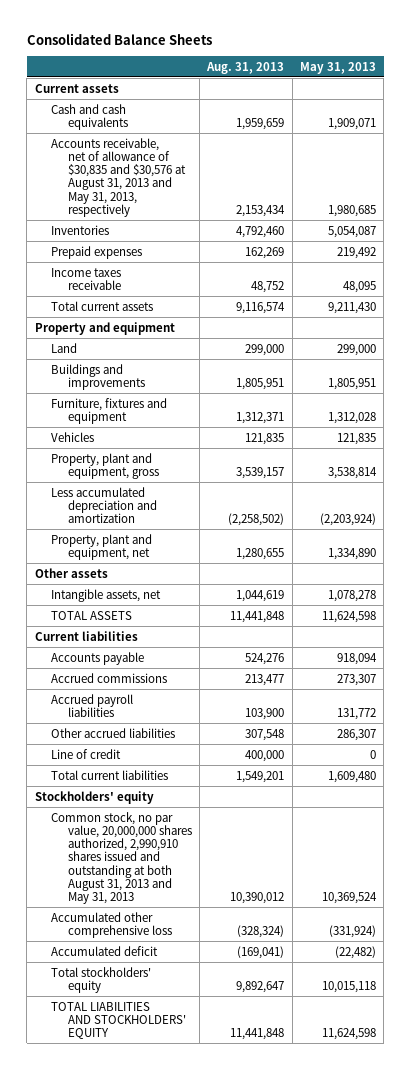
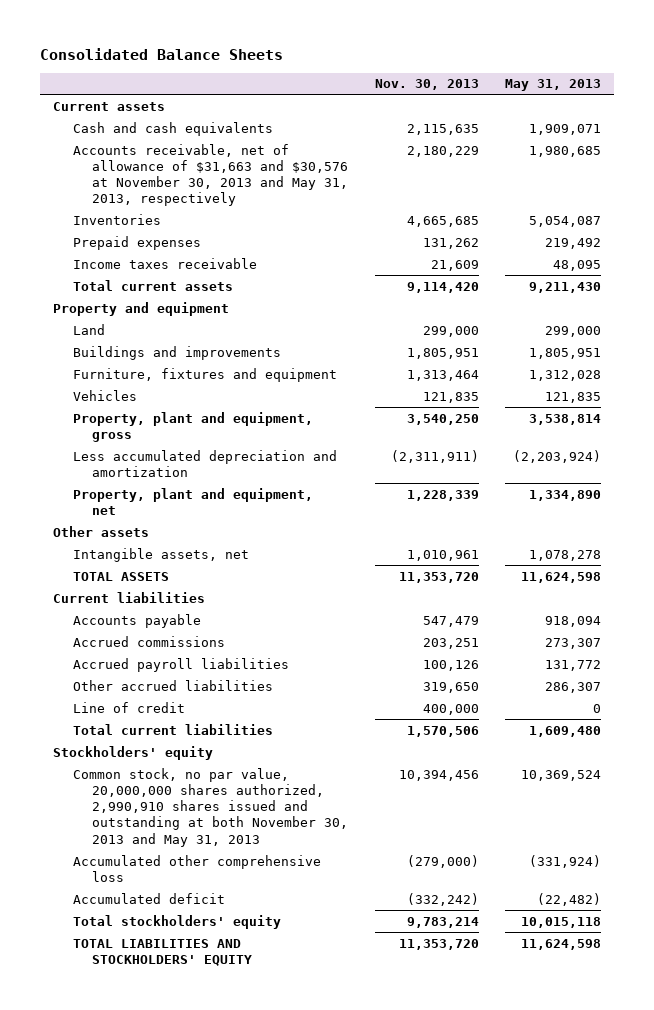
[206,61,285,74] Aug. 31, 2013 -> none
none -> [374,79,479,91] Nov. 30, 2013
[51,137,186,217] Accounts receivable, net of allowance of $30,835 and $30,576 at August 31, 2013 and May 31, 2013, respectively -> [72,143,349,207] Accounts receivable, net of allowance of $31,663 and $30,576 at November 30, 2013 and May 31, 2013, respectively
[51,811,192,905] Common stock, no par value, 20,000,000 shares authorized, 2,990,910 shares issued and outstanding at both August 31, 2013 and May 31, 2013 -> [72,767,349,847] Common stock, no par value, 20,000,000 shares authorized, 2,990,910 shares issued and outstanding at both November 30, 2013 and May 31, 2013

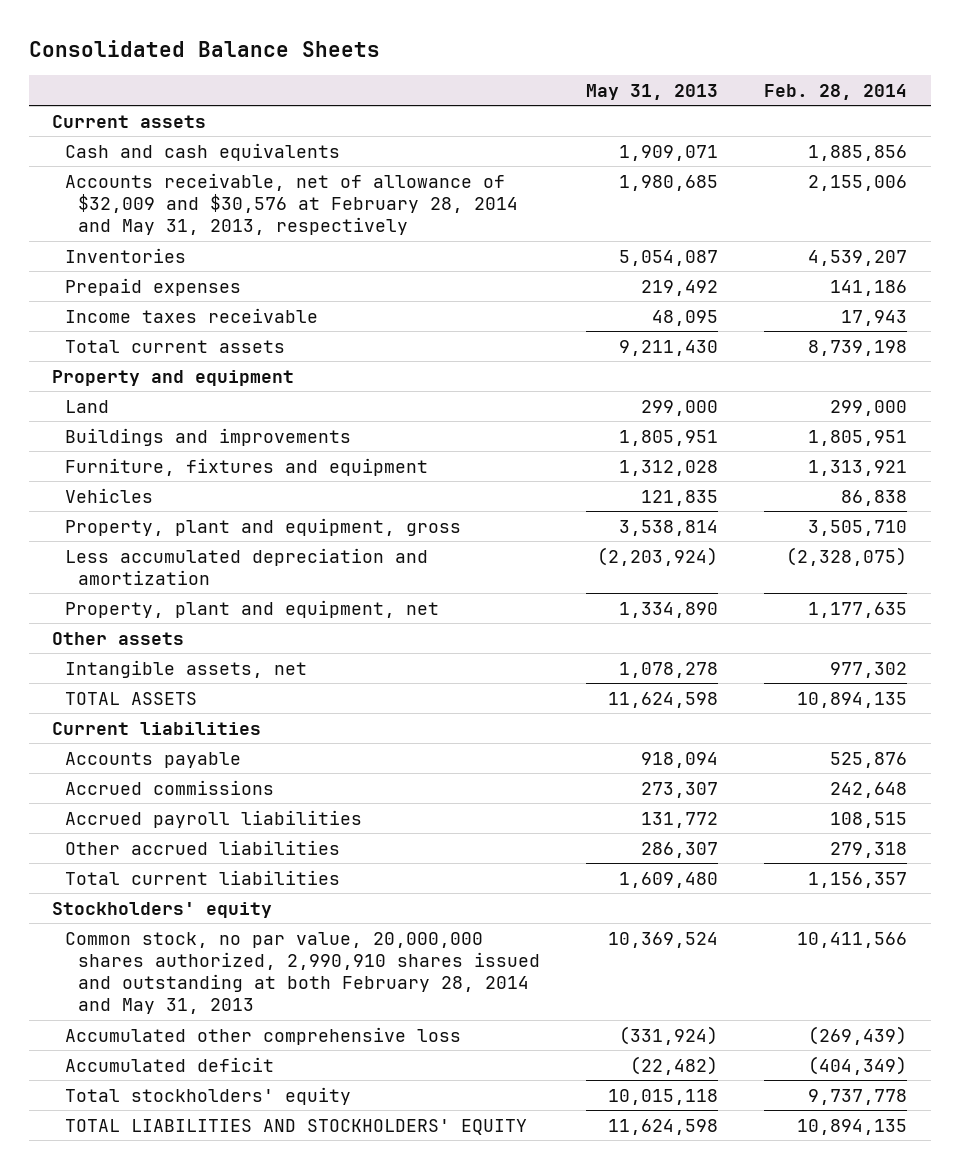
[374,79,479,91] Nov. 30, 2013 -> none
none -> [764,83,908,100] Feb. 28, 2014
[72,143,349,207] Accounts receivable, net of allowance of $31,663 and $30,576 at November 30, 2013 and May 31, 2013, respectively -> [64,172,518,235] Accounts receivable, net of allowance of $32,009 and $30,576 at February 28, 2014 and May 31, 2013, respectively
[72,701,185,713] Line of credit -> none
[72,767,349,847] Common stock, no par value, 20,000,000 shares authorized, 2,990,910 shares issued and outstanding at both November 30, 2013 and May 31, 2013 -> [64,931,540,1015] Common stock, no par value, 20,000,000 shares authorized, 2,990,910 shares issued and outstanding at both February 28, 2014 and May 31, 2013

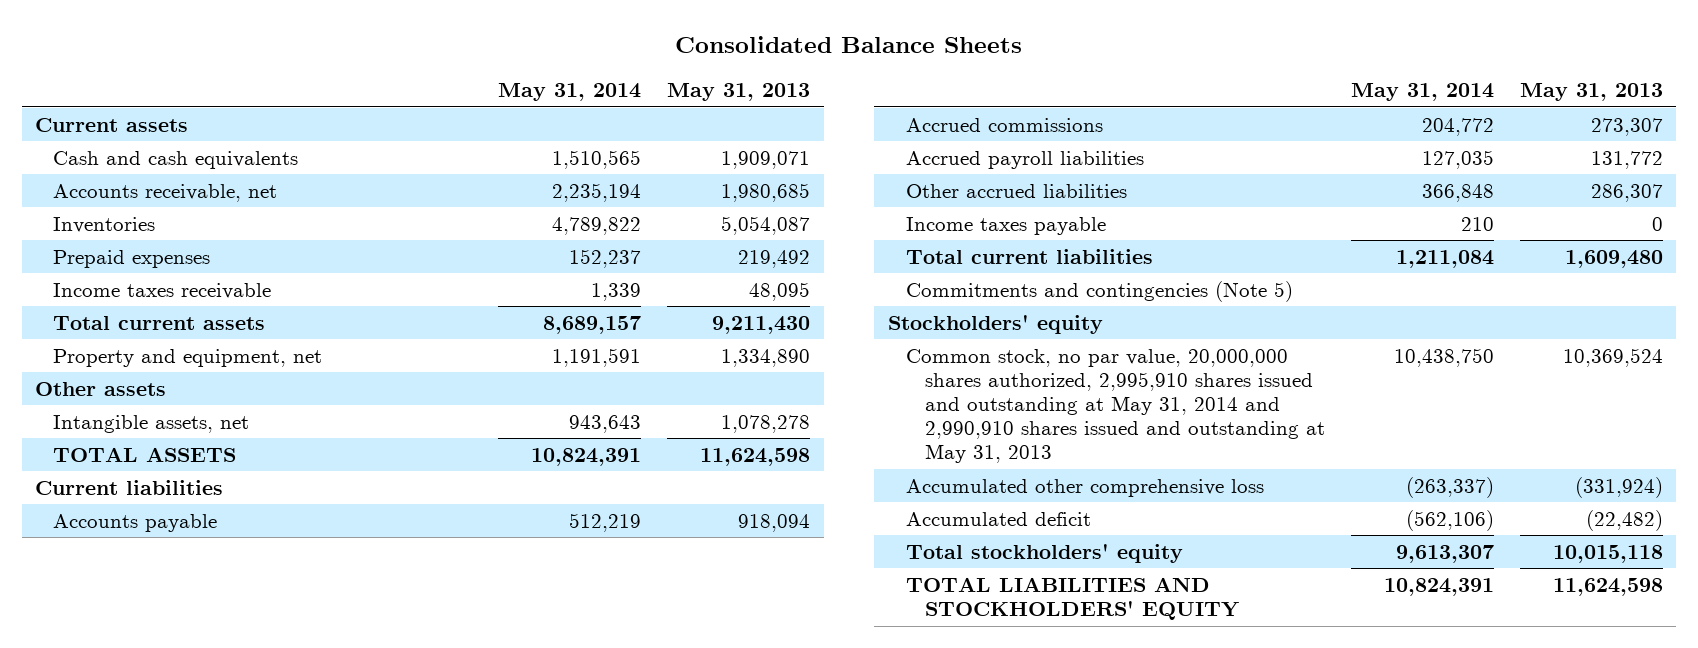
[764,83,908,100] Feb. 28, 2014 -> none
none -> [498,83,642,102] May 31, 2014
[64,172,518,235] Accounts receivable, net of allowance of $32,009 and $30,576 at February 28, 2014 and May 31, 2013, respectively -> [53,183,278,202] Accounts receivable, net
[51,369,294,386] Property and equipment -> none
[64,399,109,413] Land -> none
[64,427,351,446] Buildings and improvements -> none
[64,457,428,476] Furniture, fixtures and equipment -> none
[64,487,153,503] Vehicles -> none
[64,517,461,536] Property, plant and equipment, gross -> none
[64,547,428,585] Less accumulated depreciation and amortization -> none
[64,599,439,618] Property, plant and equipment, net -> [53,348,323,367] Property and equipment, net
none -> [906,216,1107,235] Income taxes payable
none -> [906,280,1294,302] Commitments and contingencies (Note 5)
[64,931,540,1015] Common stock, no par value, 20,000,000 shares authorized, 2,990,910 shares issued and outstanding at both February 28, 2014 and May 31, 2013 -> [906,348,1326,464] Common stock, no par value, 20,000,000 shares authorized, 2,995,910 shares issued and outstanding at May 31, 2014 and 2,990,910 shares issued and outstanding at May 31, 2013

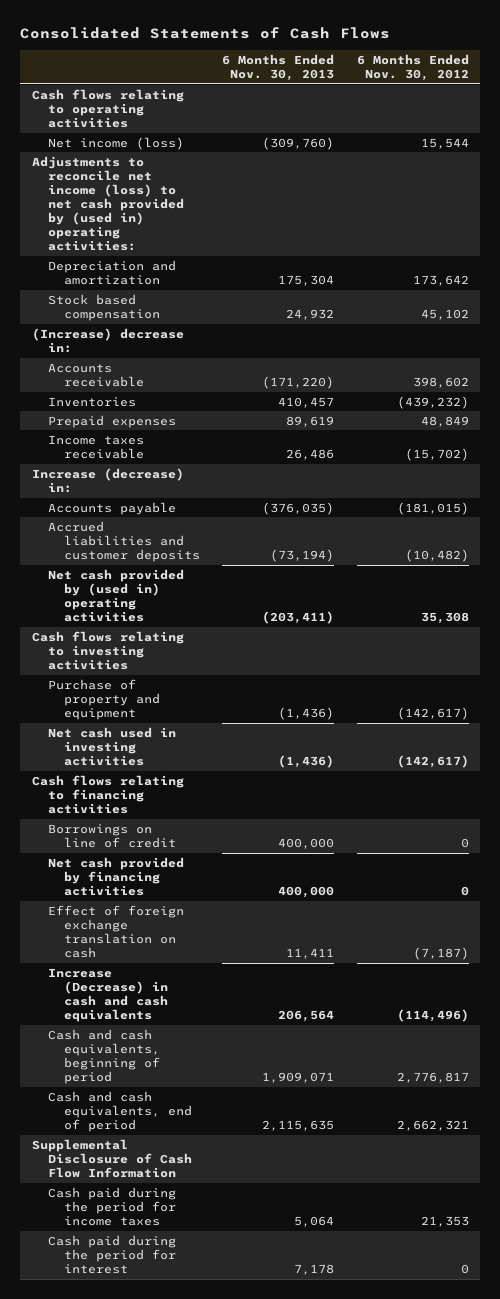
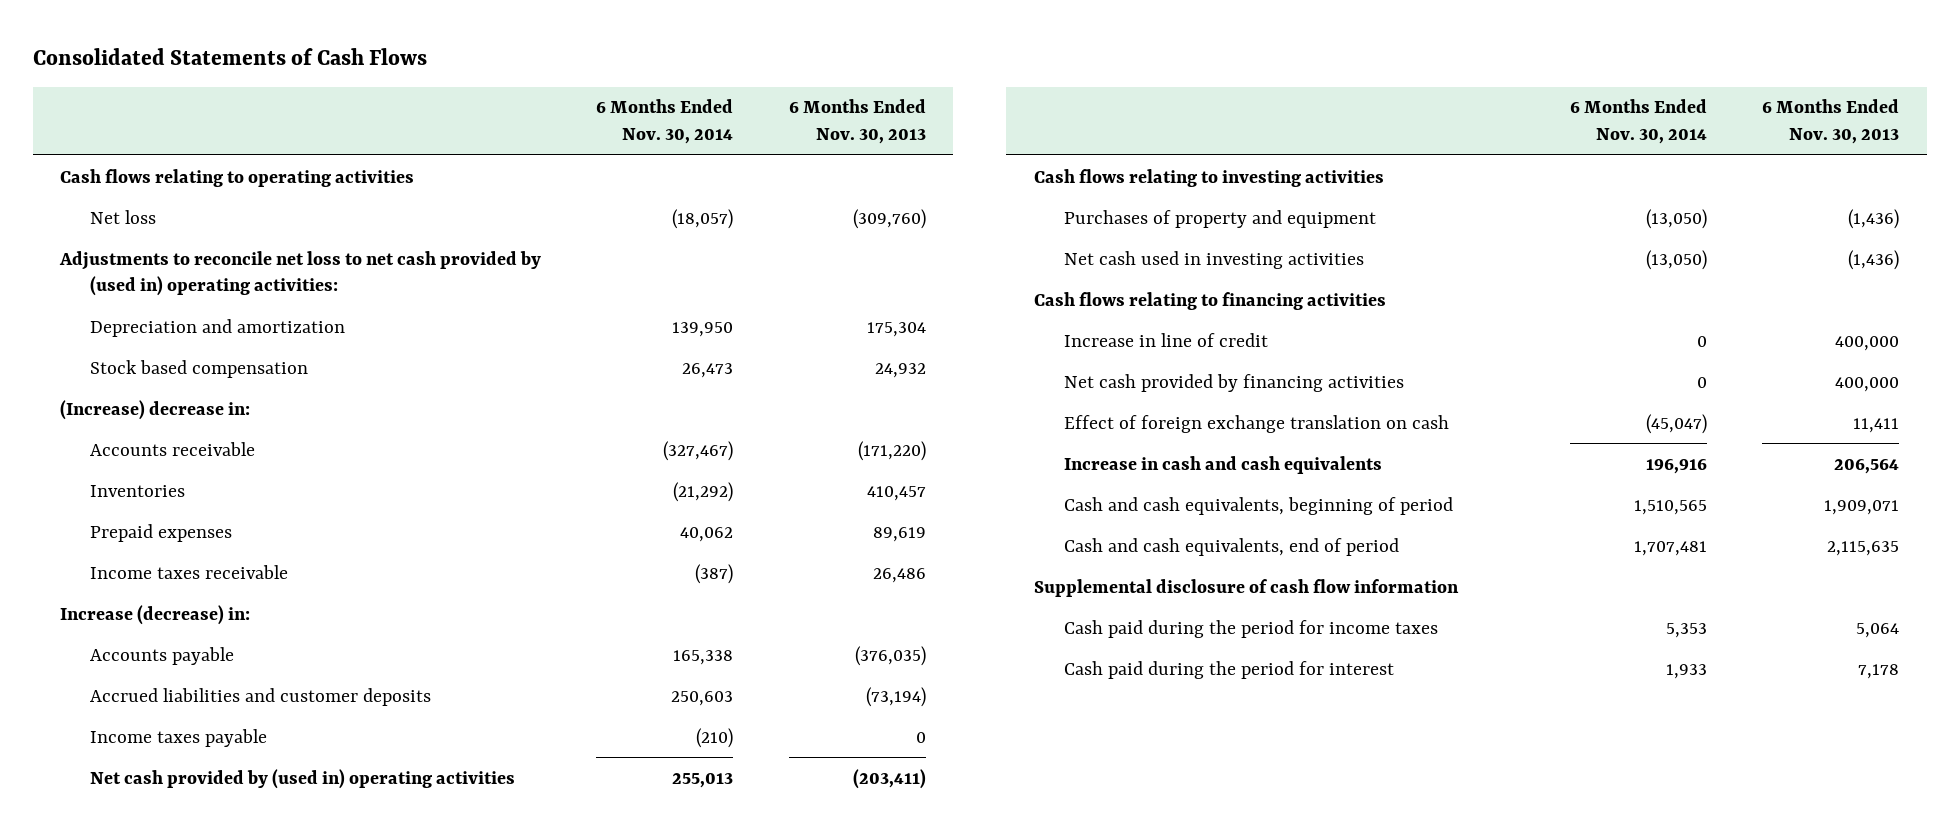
[356,53,469,82] 6 Months Ended Nov. 30, 2012 -> none
none -> [596,99,734,144] 6 Months Ended Nov. 30, 2014
[47,136,184,150] Net income (loss) -> [90,209,157,224] Net loss
[31,155,184,252] Adjustments to reconcile net income (loss) to net cash provided by (used in) operating activities: -> [59,250,542,297] Adjustments to reconcile net loss to net cash provided by (used in) operating activities:
none -> [90,728,268,747] Income taxes payable
[47,678,160,720] Purchase of property and equipment -> [1063,209,1376,228] Purchases of property and equipment
[47,823,176,848] Borrowings on line of credit -> [1063,332,1268,347] Increase in line of credit
[47,967,168,1023] Increase (Decrease) in cash and cash equivalents -> [1063,455,1382,474] Increase in cash and cash equivalents
[31,1138,192,1178] Supplemental Disclosure of Cash Flow Information -> [1033,578,1459,597] Supplemental disclosure of cash flow information

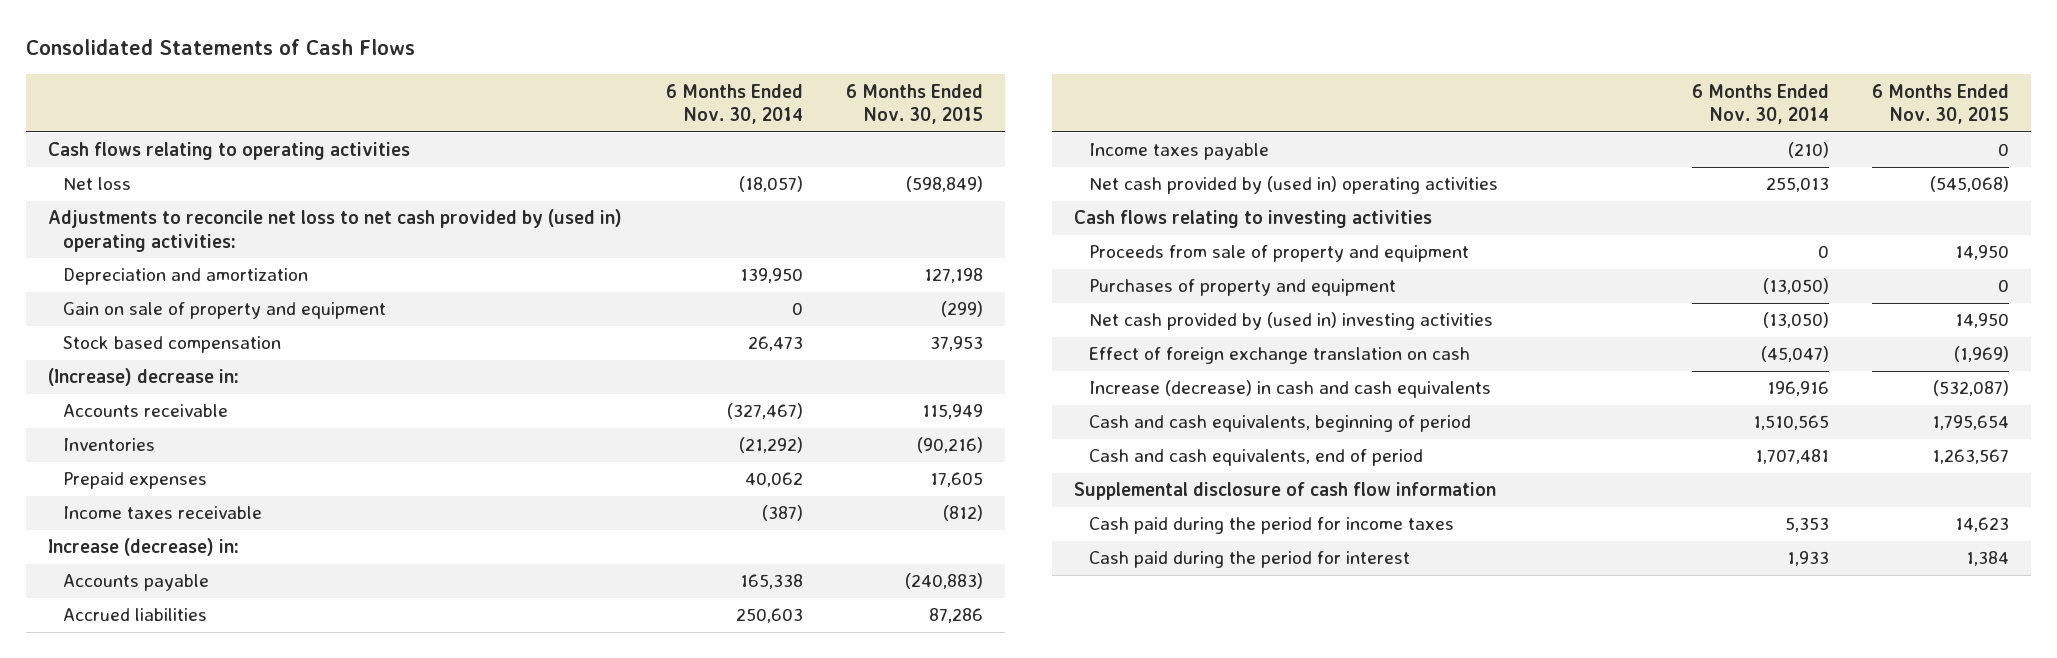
[788,99,926,144] 6 Months Ended Nov. 30, 2013 -> none
none -> [846,83,984,125] 6 Months Ended Nov. 30, 2015
none -> [62,302,386,320] Gain on sale of property and equipment
[90,687,432,706] Accrued liabilities and customer deposits -> [62,608,207,622] Accrued liabilities
none -> [1088,245,1469,263] Proceeds from sale of property and equipment
[1033,291,1386,310] Cash flows relating to financing activities -> none
[1063,332,1268,347] Increase in line of credit -> none
[1063,373,1404,392] Net cash provided by financing activities -> none
[1063,250,1364,269] Net cash used in investing activities -> [1088,312,1493,331] Net cash provided by (used in) investing activities
[1063,455,1382,474] Increase in cash and cash equivalents -> [1088,380,1491,399] Increase (decrease) in cash and cash equivalents

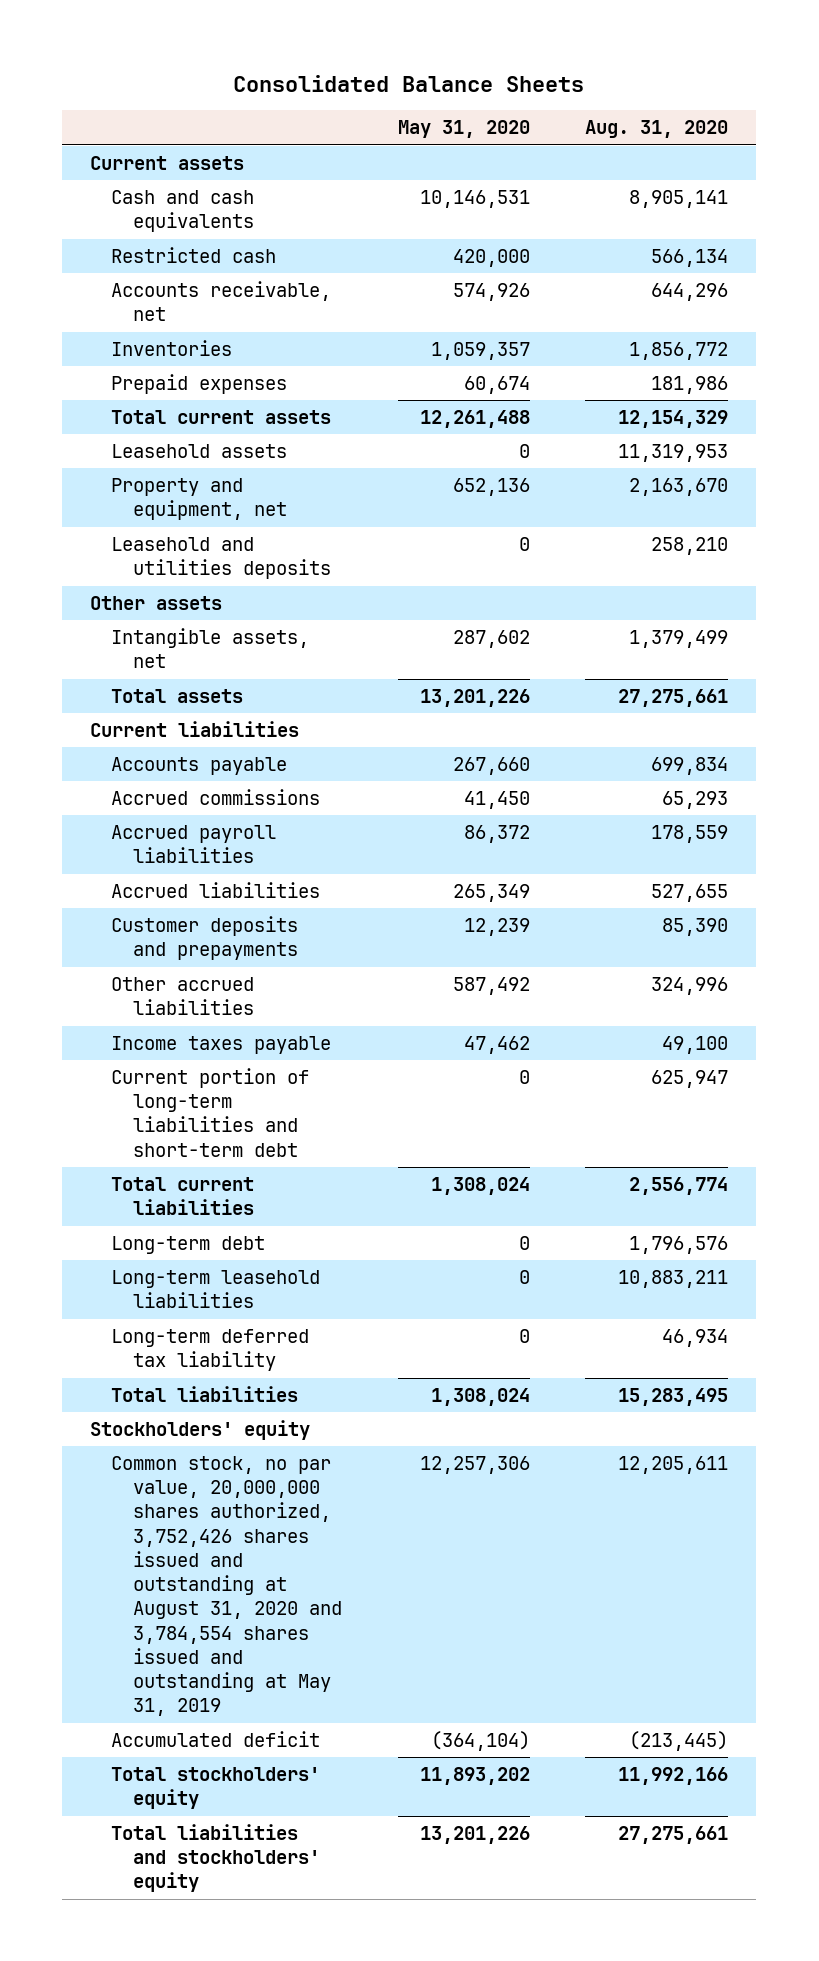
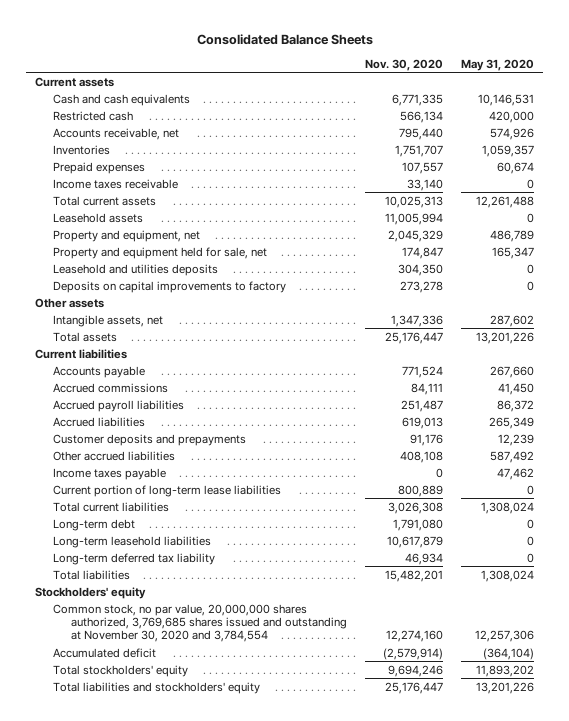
[585,120,729,139] Aug. 31, 2020 -> none
none -> [364,58,443,71] Nov. 30, 2020
none -> [52,178,178,189] Income taxes receivable
[452,478,530,497] 652,136 -> [489,229,534,242] 486,789
none -> [52,246,267,259] Property and equipment held for sale, net
none -> [52,280,286,293] Deposits on capital improvements to factory
[111,1068,310,1157] Current portion of long-term liabilities and short-term debt -> [52,484,281,497] Current portion of long-term lease liabilities
[111,1456,342,1717] Common stock, no par value, 20,000,000 shares authorized, 3,752,426 shares issued and outstanding at August 31, 2020 and 3,784,554 shares issued and outstanding at May 31, 2019 -> [52,603,347,643] Common stock, no par value, 20,000,000 shares authorized, 3,769,685 shares issued and outstanding at November 30, 2020 and 3,784,554

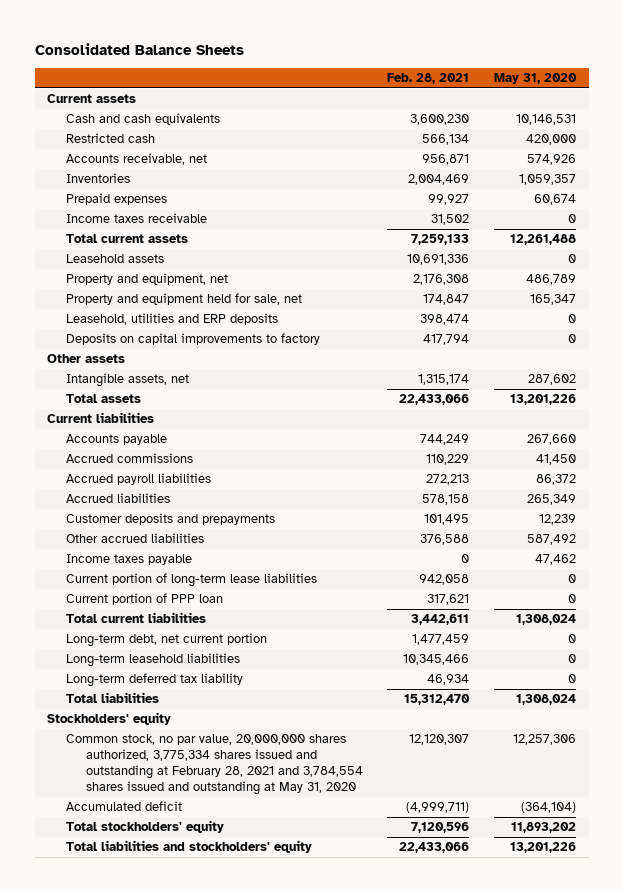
[364,58,443,71] Nov. 30, 2020 -> none
none -> [387,73,470,85] Feb. 28, 2021
[52,263,218,276] Leasehold and utilities deposits -> [66,313,279,326] Leasehold, utilities and ERP deposits
none -> [66,593,224,606] Current portion of PPP loan
[52,518,135,531] Long-term debt -> [66,633,268,648] Long-term debt, net current portion
[52,603,347,643] Common stock, no par value, 20,000,000 shares authorized, 3,769,685 shares issued and outstanding at November 30, 2020 and 3,784,554 -> [66,734,363,796] Common stock, no par value, 20,000,000 shares authorized, 3,775,334 shares issued and outstanding at February 28, 2021 and 3,784,554 shares issued and outstanding at May 31, 2020

